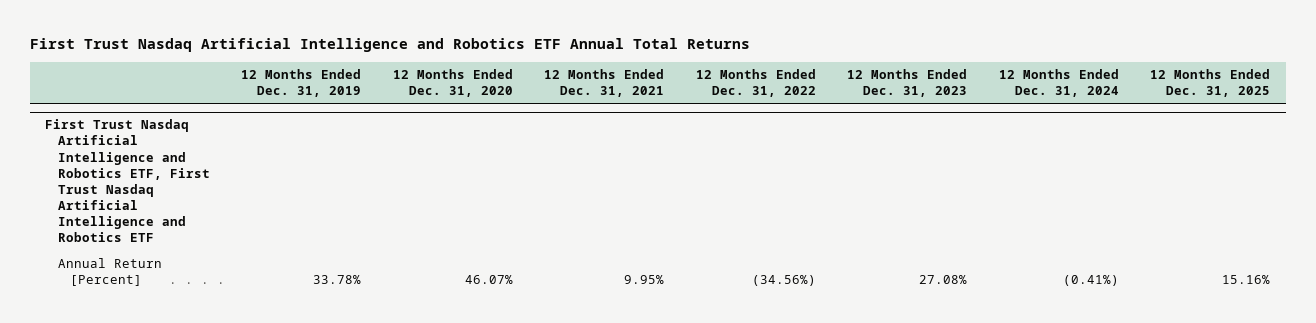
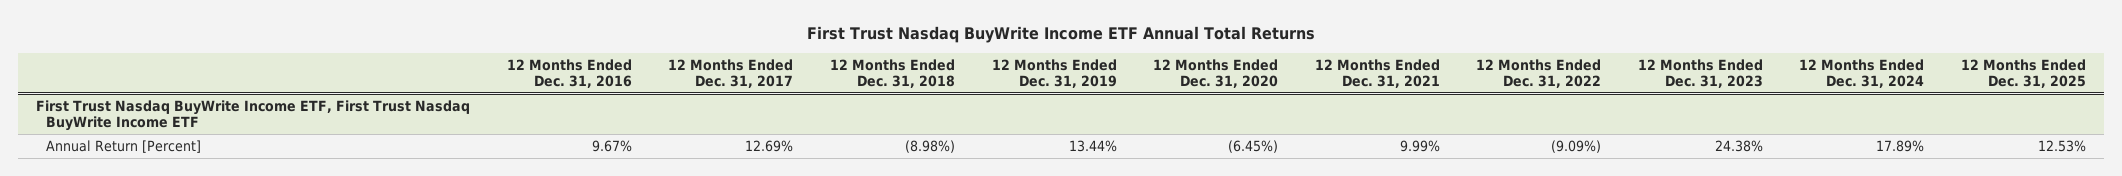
[29,38,750,53] First Trust Nasdaq Artificial Intelligence and Robotics ETF Annual Total Returns -> [807,26,1316,44] First Trust Nasdaq BuyWrite Income ETF Annual Total Returns
none -> [506,59,632,88] 12 Months Ended Dec. 31, 2016
none -> [668,59,794,88] 12 Months Ended Dec. 31, 2017
none -> [829,59,955,88] 12 Months Ended Dec. 31, 2018
[45,119,210,243] First Trust Nasdaq Artificial Intelligence and Robotics ETF, First Trust Nasdaq Artificial Intelligence and Robotics ETF -> none
none -> [36,99,471,131] First Trust Nasdaq BuyWrite Income ETF, First Trust Nasdaq BuyWrite Income ETF
[313,275,362,285] 33.78% -> [1068,139,1117,152] 13.44%
[464,275,513,285] 46.07% -> [1228,139,1279,153] (6.45%)
[624,275,665,285] 9.95% -> [1399,139,1440,152] 9.99%
[751,275,816,287] (34.56%) -> [1551,139,1602,153] (9.09%)
[919,275,968,285] 27.08% -> [1714,139,1763,152] 24.38%
[1062,275,1119,287] (0.41%) -> [1876,139,1925,152] 17.89%
[1222,275,1271,285] 15.16% -> [2037,139,2086,152] 12.53%

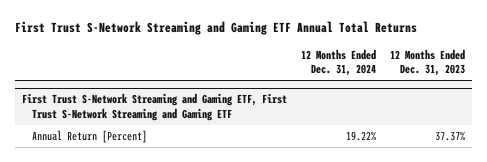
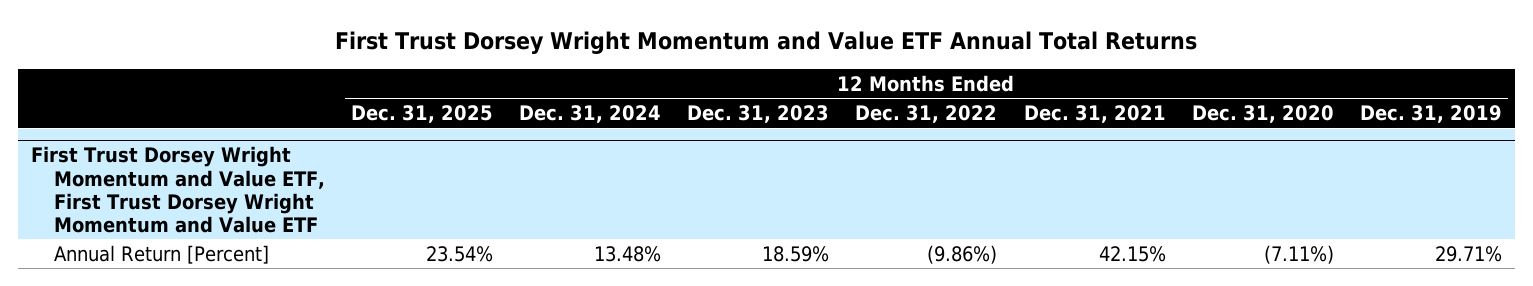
[14,21,417,36] First Trust S-Network Streaming and Gaming ETF Annual Total Returns -> [335,31,1198,55] First Trust Dorsey Wright Momentum and Value ETF Annual Total Returns
none -> [351,105,494,124] Dec. 31, 2025
none -> [855,105,998,124] Dec. 31, 2022
none -> [1023,105,1166,124] Dec. 31, 2021
none -> [1191,105,1334,124] Dec. 31, 2020
none -> [1359,105,1502,124] Dec. 31, 2019
[21,93,287,121] First Trust S-Network Streaming and Gaming ETF, First Trust S-Network Streaming and Gaming ETF -> none
none -> [31,146,326,233] First Trust Dorsey Wright Momentum and Value ETF, First Trust Dorsey Wright Momentum and Value ETF
[345,130,376,141] 19.22% -> [594,245,662,262] 13.48%
[434,130,465,141] 37.37% -> [762,245,830,262] 18.59%

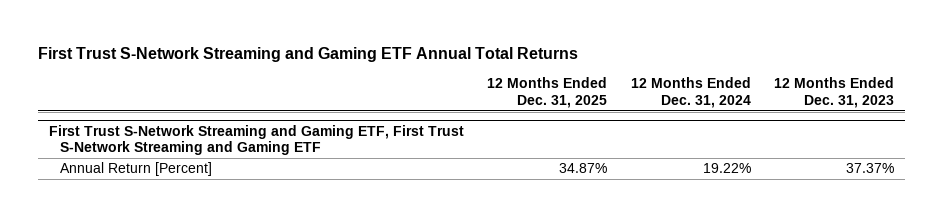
[335,31,1198,55] First Trust Dorsey Wright Momentum and Value ETF Annual Total Returns -> [37,47,578,63] First Trust S-Network Streaming and Gaming ETF Annual Total Returns
[855,105,998,124] Dec. 31, 2022 -> none
[1023,105,1166,124] Dec. 31, 2021 -> none
[1191,105,1334,124] Dec. 31, 2020 -> none
[1359,105,1502,124] Dec. 31, 2019 -> none
[31,146,326,233] First Trust Dorsey Wright Momentum and Value ETF, First Trust Dorsey Wright Momentum and Value ETF -> none
none -> [49,124,465,155] First Trust S-Network Streaming and Gaming ETF, First Trust S-Network Streaming and Gaming ETF
[426,245,494,262] 23.54% -> [559,163,608,174] 34.87%
[594,245,662,262] 13.48% -> [702,163,751,174] 19.22%
[762,245,830,262] 18.59% -> [845,163,894,174] 37.37%

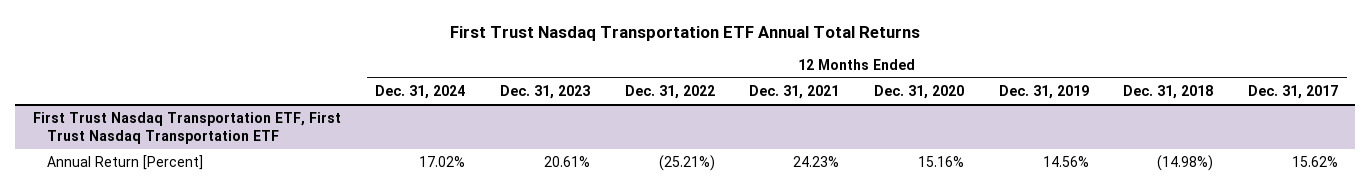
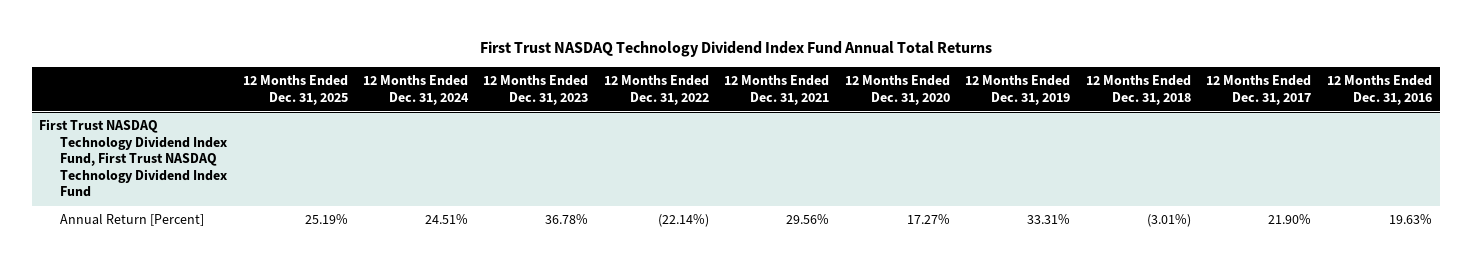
[450,25,921,41] First Trust Nasdaq Transportation ETF Annual Total Returns -> [479,41,992,58] First Trust NASDAQ Technology Dividend Index Fund Annual Total Returns
none -> [242,75,348,105] 12 Months Ended Dec. 31, 2025
none -> [1326,75,1432,105] 12 Months Ended Dec. 31, 2016
[32,112,341,145] First Trust Nasdaq Transportation ETF, First Trust Nasdaq Transportation ETF -> none
none -> [39,119,228,198] First Trust NASDAQ Technology Dividend Index Fund, First Trust NASDAQ Technology Dividend Index Fund
[419,156,466,168] 17.02% -> [425,214,469,225] 24.51%
[544,156,591,168] 20.61% -> [545,214,589,225] 36.78%
[658,155,715,172] (25.21%) -> [657,214,709,228] (22.14%)
[793,156,840,168] 24.23% -> [786,214,830,225] 29.56%
[918,156,965,168] 15.16% -> [906,214,950,225] 17.27%
[1042,156,1089,168] 14.56% -> [1027,214,1071,225] 33.31%
[1157,155,1214,172] (14.98%) -> [1146,214,1191,228] (3.01%)
[1292,156,1339,168] 15.62% -> [1268,214,1312,225] 21.90%

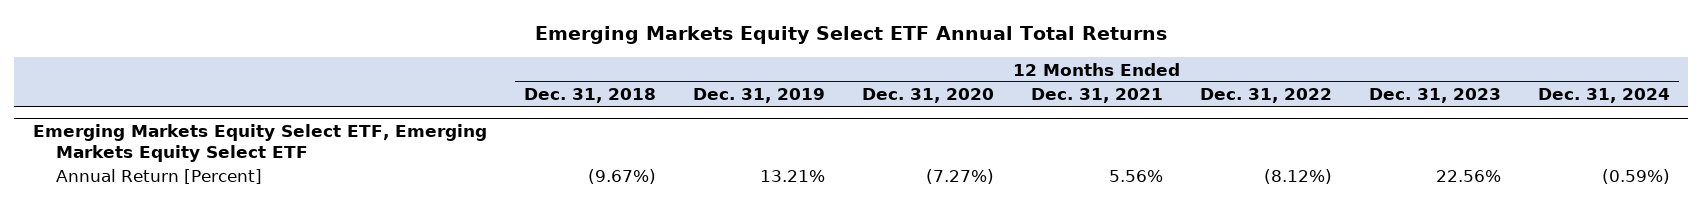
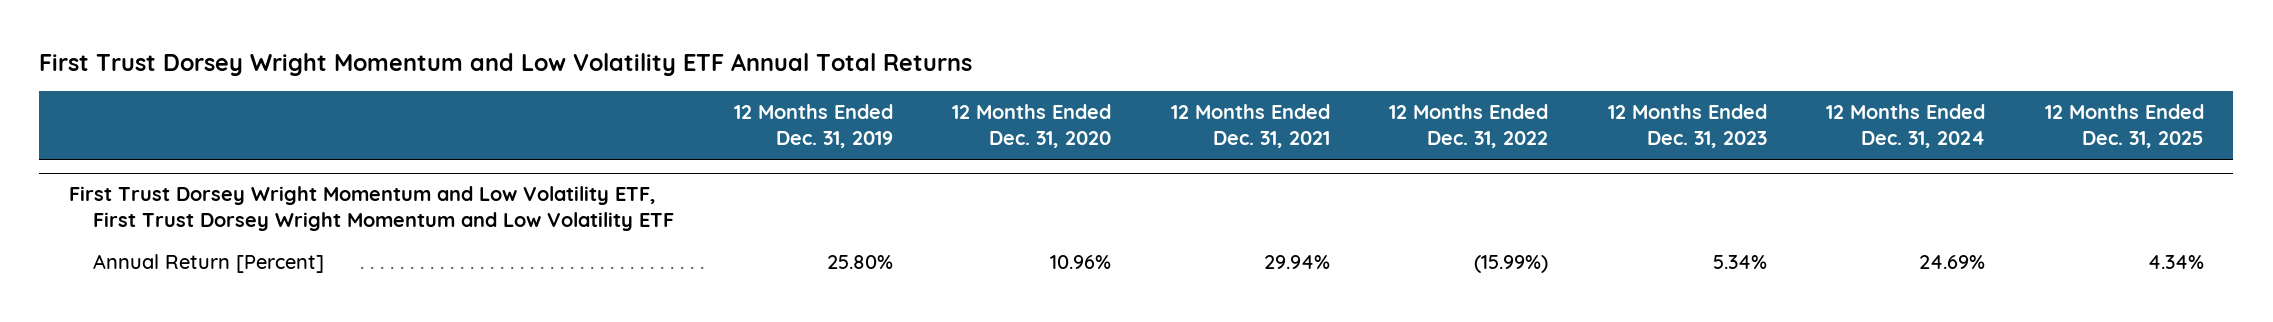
[535,26,1168,45] Emerging Markets Equity Select ETF Annual Total Returns -> [39,52,973,76] First Trust Dorsey Wright Momentum and Low Volatility ETF Annual Total Returns
[523,88,656,104] Dec. 31, 2018 -> none
none -> [2044,104,2204,149] 12 Months Ended Dec. 31, 2025
[32,123,487,162] Emerging Markets Equity Select ETF, Emerging Markets Equity Select ETF -> none
none -> [69,186,675,232] First Trust Dorsey Wright Momentum and Low Volatility ETF, First Trust Dorsey Wright Momentum and Low Volatility ETF
[759,170,825,183] 13.21% -> [826,255,893,270] 25.80%
[925,169,994,185] (7.27%) -> [1050,255,1112,270] 10.96%
[1108,170,1163,183] 5.56% -> [1263,255,1330,270] 29.94%
[1263,169,1332,185] (8.12%) -> [1474,255,1549,274] (15.99%)
[1435,170,1501,183] 22.56% -> [1712,255,1767,270] 5.34%
[1601,169,1670,185] (0.59%) -> [1919,255,1986,270] 24.69%

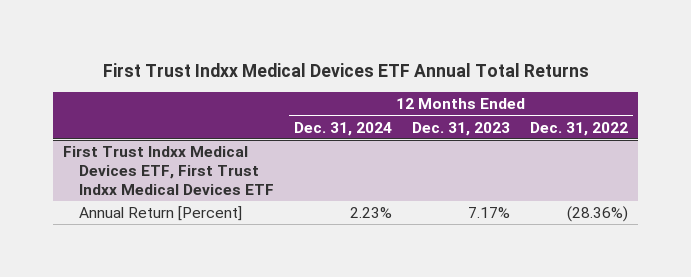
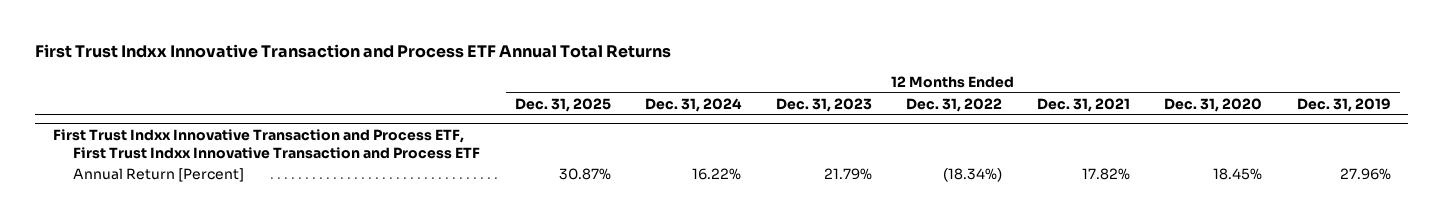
[102,62,589,77] First Trust Indxx Medical Devices ETF Annual Total Returns -> [35,43,672,58] First Trust Indxx Innovative Transaction and Process ETF Annual Total Returns
none -> [514,97,611,112] Dec. 31, 2025
none -> [1036,97,1130,112] Dec. 31, 2021
none -> [1164,97,1263,112] Dec. 31, 2020
none -> [1296,97,1391,112] Dec. 31, 2019
[63,146,275,196] First Trust Indxx Medical Devices ETF, First Trust Indxx Medical Devices ETF -> none
none -> [52,128,481,159] First Trust Indxx Innovative Transaction and Process ETF, First Trust Indxx Innovative Transaction and Process ETF
[350,207,393,219] 2.23% -> [692,167,742,180] 16.22%
[468,207,511,219] 7.17% -> [823,167,872,180] 21.79%
[567,206,629,223] (28.36%) -> [943,167,1003,182] (18.34%)

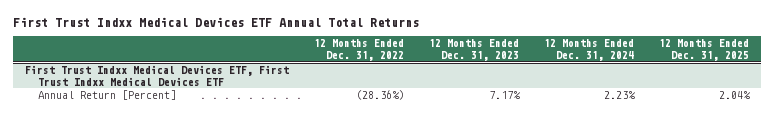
[35,43,672,58] First Trust Indxx Innovative Transaction and Process ETF Annual Total Returns -> [12,16,419,27] First Trust Indxx Medical Devices ETF Annual Total Returns
[1036,97,1130,112] Dec. 31, 2021 -> none
[1164,97,1263,112] Dec. 31, 2020 -> none
[1296,97,1391,112] Dec. 31, 2019 -> none
[52,128,481,159] First Trust Indxx Innovative Transaction and Process ETF, First Trust Indxx Innovative Transaction and Process ETF -> none
none -> [25,65,290,86] First Trust Indxx Medical Devices ETF, First Trust Indxx Medical Devices ETF
[558,167,611,180] 30.87% -> [718,91,751,100] 2.04%
[692,167,742,180] 16.22% -> [603,91,636,100] 2.23%
[823,167,872,180] 21.79% -> [488,91,521,100] 7.17%
[943,167,1003,182] (18.34%) -> [355,90,404,101] (28.36%)

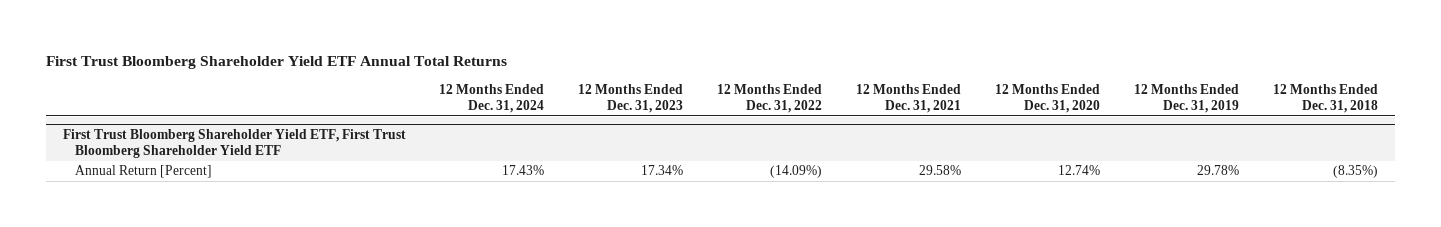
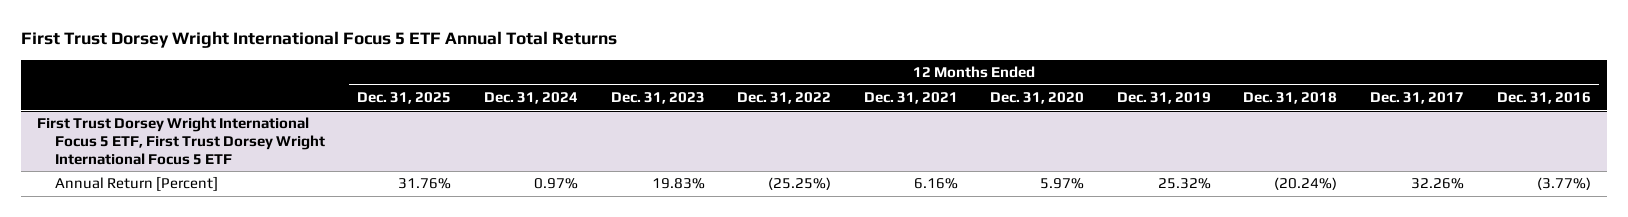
[45,56,507,70] First Trust Bloomberg Shareholder Yield ETF Annual Total Returns -> [20,31,617,49] First Trust Dorsey Wright International Focus 5 ETF Annual Total Returns
none -> [357,92,452,105] Dec. 31, 2025
none -> [1370,92,1465,105] Dec. 31, 2017
none -> [1496,92,1591,105] Dec. 31, 2016
[62,129,406,159] First Trust Bloomberg Shareholder Yield ETF, First Trust Bloomberg Shareholder Yield ETF -> none
none -> [37,117,325,165] First Trust Dorsey Wright International Focus 5 ETF, First Trust Dorsey Wright International Focus 5 ETF
[502,165,545,176] 17.43% -> [533,178,578,190] 0.97%
[641,165,684,176] 17.34% -> [651,178,705,190] 19.83%
[770,165,823,179] (14.09%) -> [768,177,832,191] (25.25%)
[919,165,962,176] 29.58% -> [913,178,958,190] 6.16%
[1058,165,1101,176] 12.74% -> [1040,178,1085,190] 5.97%
[1197,165,1240,176] 29.78% -> [1157,178,1211,190] 25.32%
[1333,165,1379,179] (8.35%) -> [1274,177,1338,191] (20.24%)

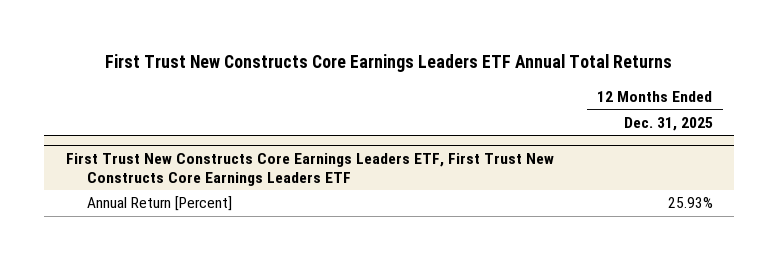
[20,31,617,49] First Trust Dorsey Wright International Focus 5 ETF Annual Total Returns -> [105,54,673,73] First Trust New Constructs Core Earnings Leaders ETF Annual Total Returns
[483,92,578,105] Dec. 31, 2024 -> none
[610,92,705,105] Dec. 31, 2023 -> none
[737,92,832,105] Dec. 31, 2022 -> none
[863,92,958,105] Dec. 31, 2021 -> none
[990,92,1085,105] Dec. 31, 2020 -> none
[1116,92,1211,105] Dec. 31, 2019 -> none
[1243,92,1338,105] Dec. 31, 2018 -> none
[1370,92,1465,105] Dec. 31, 2017 -> none
[1496,92,1591,105] Dec. 31, 2016 -> none
[37,117,325,165] First Trust Dorsey Wright International Focus 5 ETF, First Trust Dorsey Wright International Focus 5 ETF -> none
none -> [66,152,555,186] First Trust New Constructs Core Earnings Leaders ETF, First Trust New Constructs Core Earnings Leaders ETF
[398,178,452,190] 31.76% -> [667,197,713,209] 25.93%

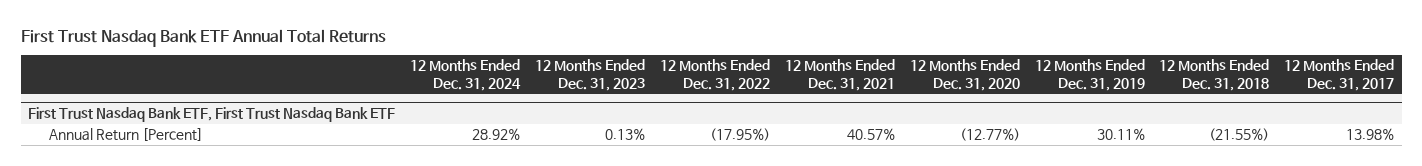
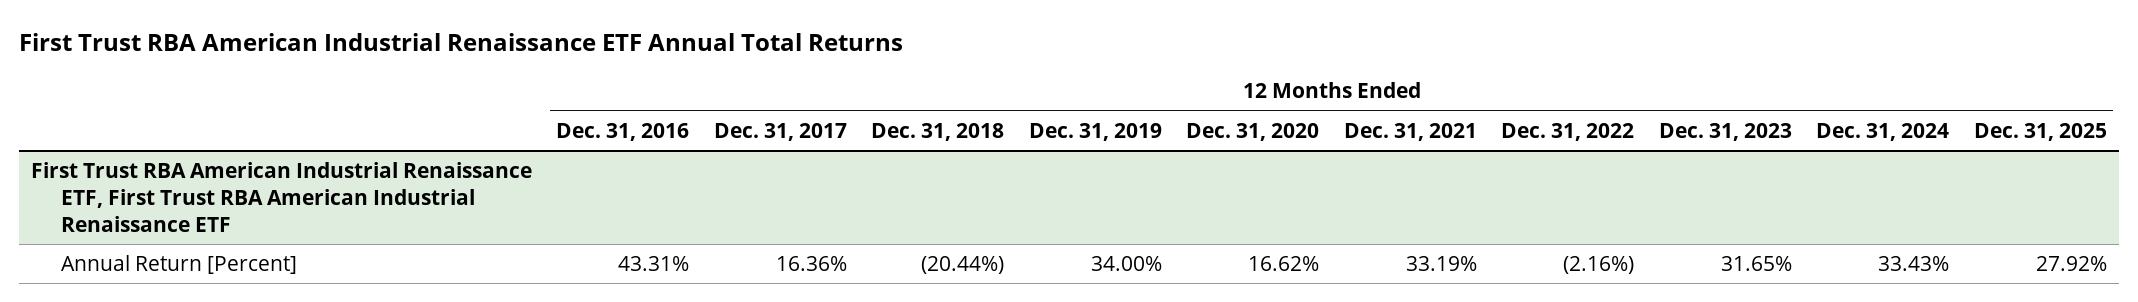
[20,28,386,47] First Trust Nasdaq Bank ETF Annual Total Returns -> [18,32,903,51] First Trust RBA American Industrial Renaissance ETF Annual Total Returns
none -> [556,122,690,141] Dec. 31, 2016
none -> [1973,122,2107,141] Dec. 31, 2025
[28,107,396,123] First Trust Nasdaq Bank ETF, First Trust Nasdaq Bank ETF -> none
none -> [30,162,532,232] First Trust RBA American Industrial Renaissance ETF, First Trust RBA American Industrial Renaissance ETF
[471,128,520,141] 28.92% -> [1878,256,1950,272] 33.43%
[604,128,645,141] 0.13% -> [1720,256,1792,272] 31.65%
[709,128,770,142] (17.95%) -> [1563,256,1635,275] (2.16%)
[846,128,895,141] 40.57% -> [1405,256,1477,272] 33.19%
[959,128,1020,142] (12.77%) -> [1248,256,1320,272] 16.62%
[1096,128,1145,141] 30.11% -> [1090,256,1162,272] 34.00%
[1209,128,1270,142] (21.55%) -> [921,256,1005,275] (20.44%)
[1346,128,1395,141] 13.98% -> [775,256,847,272] 16.36%

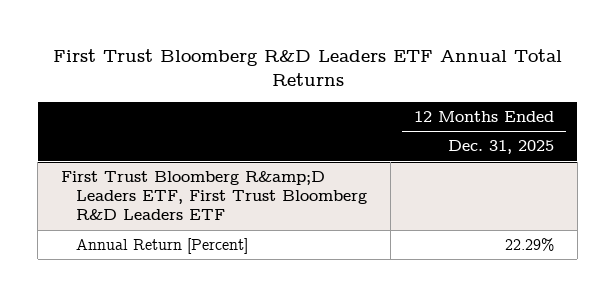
[18,32,903,51] First Trust RBA American Industrial Renaissance ETF Annual Total Returns -> [52,48,562,87] First Trust Bloomberg R&D Leaders ETF Annual Total Returns
[556,122,690,141] Dec. 31, 2016 -> none
[713,122,847,141] Dec. 31, 2017 -> none
[871,122,1005,141] Dec. 31, 2018 -> none
[1028,122,1162,141] Dec. 31, 2019 -> none
[1186,122,1320,141] Dec. 31, 2020 -> none
[1343,122,1477,141] Dec. 31, 2021 -> none
[1501,122,1635,141] Dec. 31, 2022 -> none
[1658,122,1792,141] Dec. 31, 2023 -> none
[1816,122,1950,141] Dec. 31, 2024 -> none
[30,162,532,232] First Trust RBA American Industrial Renaissance ETF, First Trust RBA American Industrial Renaissance ETF -> none
none -> [61,171,368,221] First Trust Bloomberg R&amp;D Leaders ETF, First Trust Bloomberg R&D Leaders ETF
[2035,256,2107,272] 27.92% -> [505,238,555,252] 22.29%

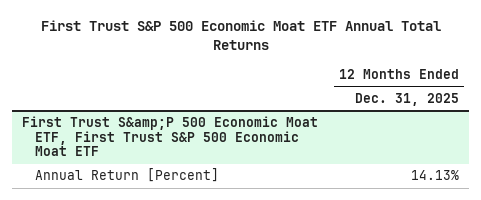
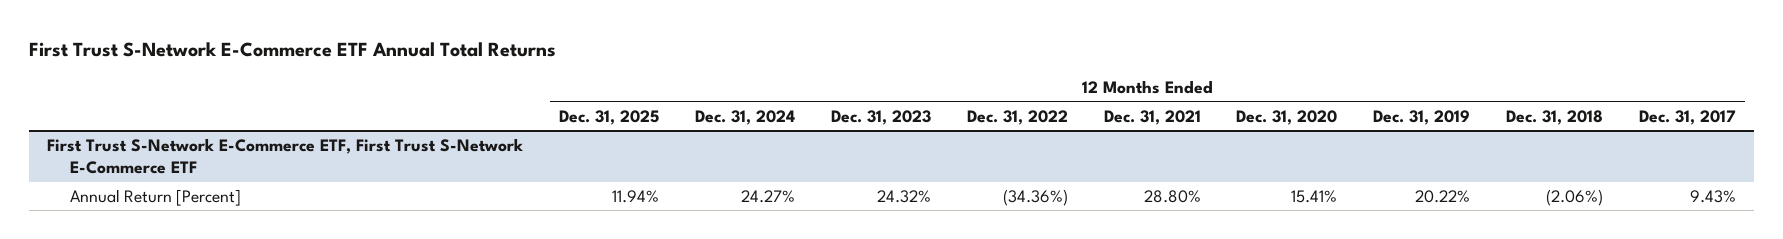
[40,20,441,51] First Trust S&P 500 Economic Moat ETF Annual Total Returns -> [29,42,557,58] First Trust S-Network E-Commerce ETF Annual Total Returns
none -> [695,109,796,125] Dec. 31, 2024
none -> [830,109,931,125] Dec. 31, 2023
none -> [966,109,1068,125] Dec. 31, 2022
none -> [1103,109,1201,125] Dec. 31, 2021
none -> [1236,109,1338,125] Dec. 31, 2020
none -> [1373,109,1471,125] Dec. 31, 2019
none -> [1506,109,1604,125] Dec. 31, 2018
none -> [1639,109,1737,125] Dec. 31, 2017
[22,116,319,157] First Trust S&amp;P 500 Economic Moat ETF, First Trust S&P 500 Economic Moat ETF -> none
none -> [47,137,524,175] First Trust S-Network E-Commerce ETF, First Trust S-Network E-Commerce ETF
[410,170,459,181] 14.13% -> [612,189,660,203] 11.94%

